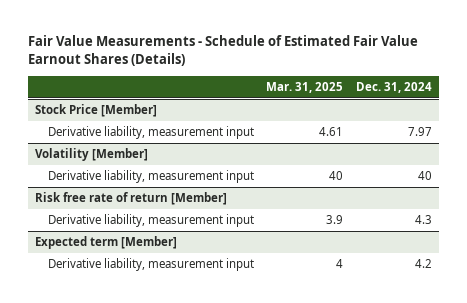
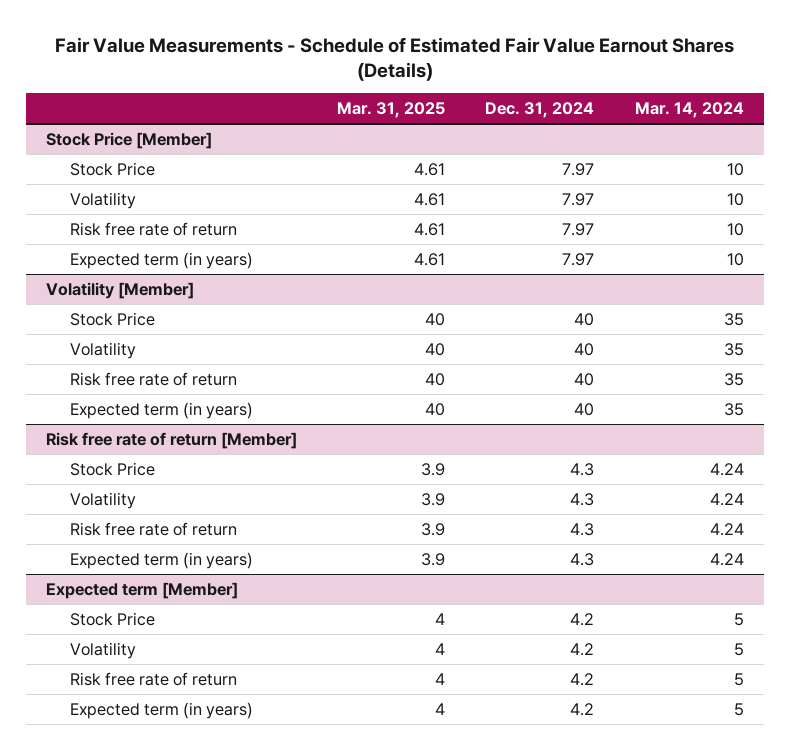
none -> [634,102,744,119] Mar. 14, 2024
[47,126,254,140] Derivative liability, measurement input -> [70,161,156,176] Stock Price
none -> [70,191,137,209] Volatility
none -> [70,221,238,236] Risk free rate of return
none -> [70,251,254,269] Expected term (in years)
[47,170,254,184] Derivative liability, measurement input -> [70,311,156,326] Stock Price
none -> [70,341,137,359] Volatility
none -> [70,371,238,386] Risk free rate of return
none -> [70,401,254,419] Expected term (in years)
[47,214,254,228] Derivative liability, measurement input -> [70,461,156,476] Stock Price
none -> [70,491,137,509] Volatility
none -> [70,521,238,536] Risk free rate of return
none -> [70,551,254,569] Expected term (in years)
[47,258,254,272] Derivative liability, measurement input -> [70,611,156,626] Stock Price
none -> [70,641,137,659] Volatility
none -> [70,671,238,686] Risk free rate of return
none -> [70,701,254,719] Expected term (in years)

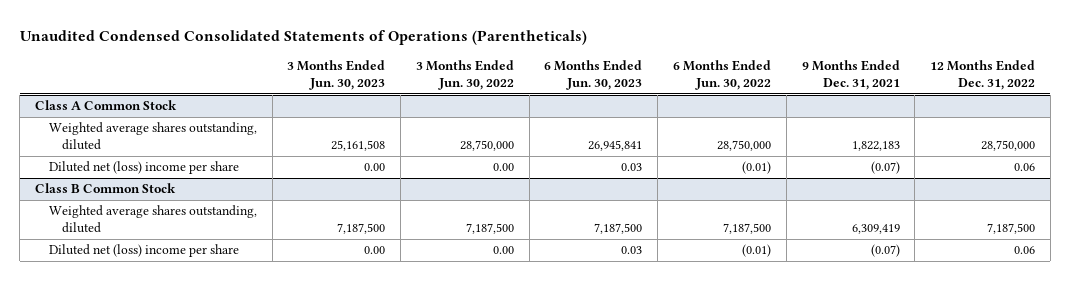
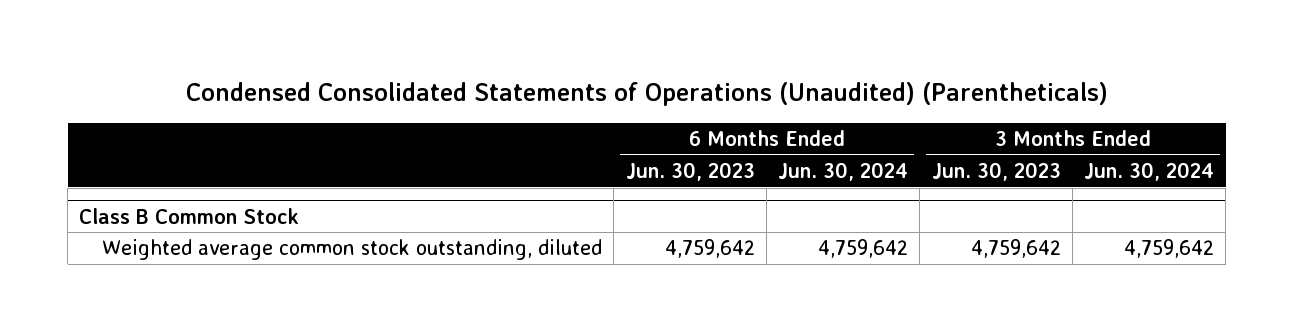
[19,30,587,46] Unaudited Condensed Consolidated Statements of Operations (Parentheticals) -> [185,81,1108,106] Condensed Consolidated Statements of Operations (Unaudited) (Parentheticals)
[415,60,514,91] 3 Months Ended Jun. 30, 2022 -> none
[673,60,772,91] 6 Months Ended Jun. 30, 2022 -> none
[801,60,900,91] 9 Months Ended Dec. 31, 2021 -> none
[930,60,1036,91] 12 Months Ended Dec. 31, 2022 -> none
none -> [778,161,909,181] Jun. 30, 2024
none -> [1084,161,1215,181] Jun. 30, 2024
[35,100,178,111] Class A Common Stock -> none
[48,122,257,151] Weighted average shares outstanding, diluted -> none
[48,161,239,175] Diluted net (loss) income per share -> none
[48,244,239,258] Diluted net (loss) income per share -> none
[48,205,257,234] Weighted average shares outstanding, diluted -> [102,239,603,261] Weighted average common stock outstanding, diluted
[337,223,386,235] 7,187,500 -> [970,239,1061,259] 4,759,642
[594,223,643,235] 7,187,500 -> [664,239,755,259] 4,759,642

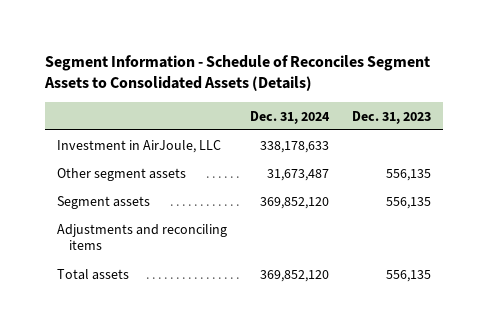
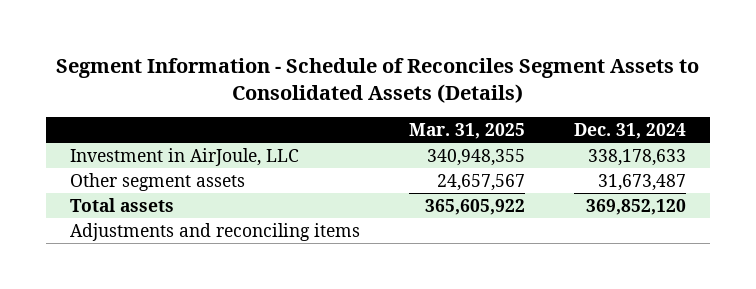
[352,110,432,124] Dec. 31, 2023 -> none
none -> [408,122,525,139] Mar. 31, 2025
[57,195,151,209] Segment assets -> none
[57,223,228,251] Adjustments and reconciling items -> [70,222,361,241] Adjustments and reconciling items

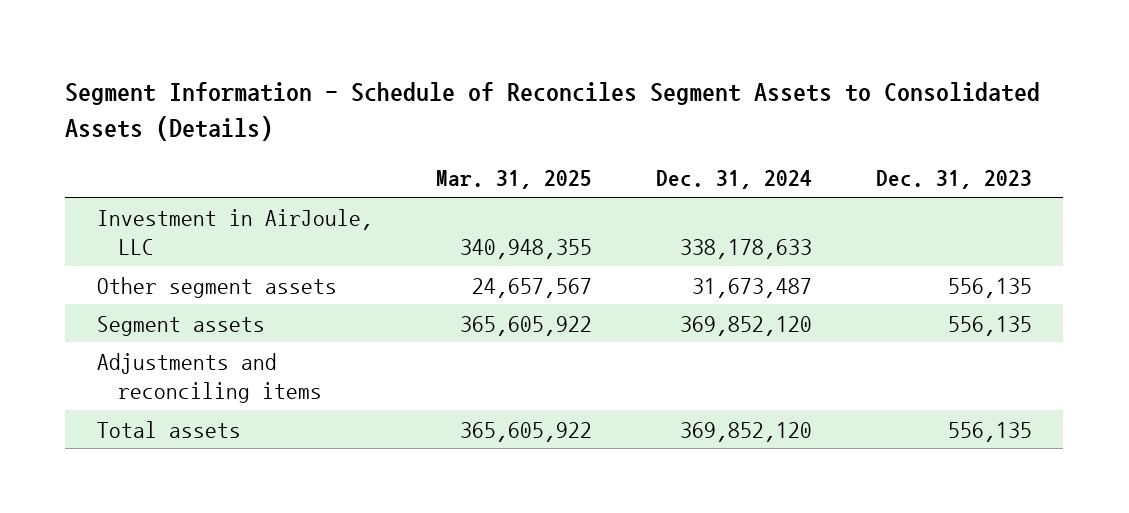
none -> [875,170,1032,190] Dec. 31, 2023
none -> [96,315,265,336] Segment assets
[70,197,175,212] Total assets -> [96,420,241,438] Total assets

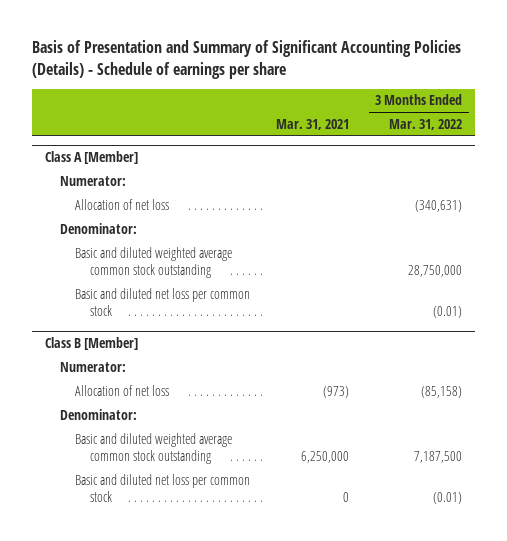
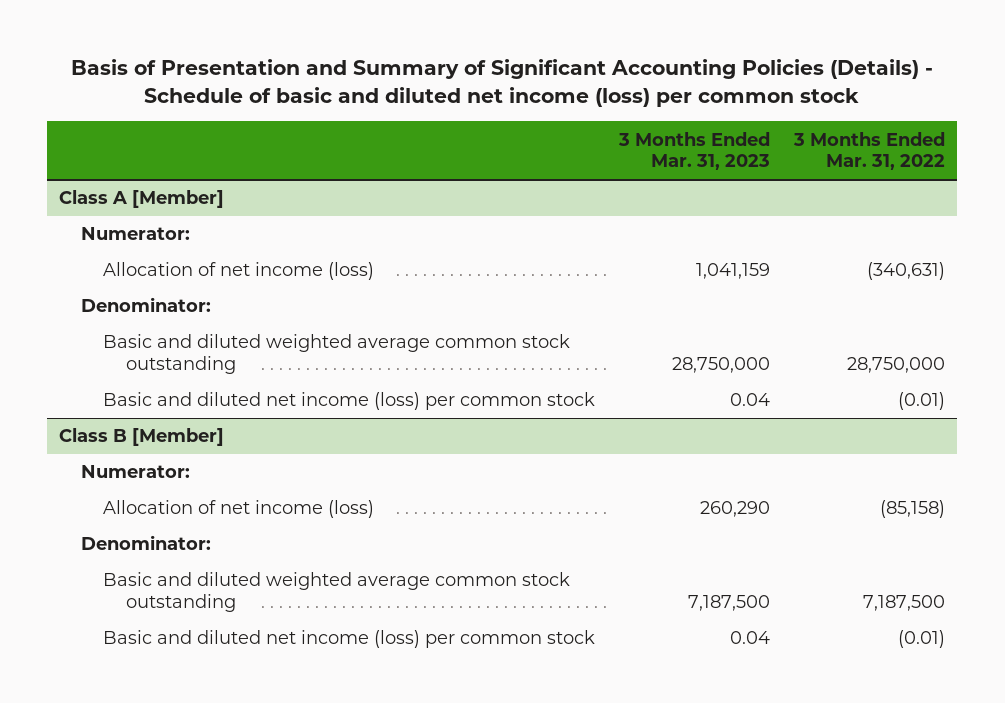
[31,40,461,79] Basis of Presentation and Summary of Significant Accounting Policies (Details) - Schedule of earnings per share -> [71,59,934,108] Basis of Presentation and Summary of Significant Accounting Policies (Details) - Schedule of basic and diluted net income (loss) per common stock
[276,118,350,130] Mar. 31, 2021 -> none
none -> [618,131,771,171] 3 Months Ended Mar. 31, 2023
[74,198,169,210] Allocation of net loss -> [103,262,375,281] Allocation of net income (loss)
[74,287,250,316] Basic and diluted net loss per common stock -> [103,392,596,411] Basic and diluted net income (loss) per common stock
[74,384,169,396] Allocation of net loss -> [103,500,375,519] Allocation of net income (loss)
[74,473,250,502] Basic and diluted net loss per common stock -> [103,630,596,649] Basic and diluted net income (loss) per common stock

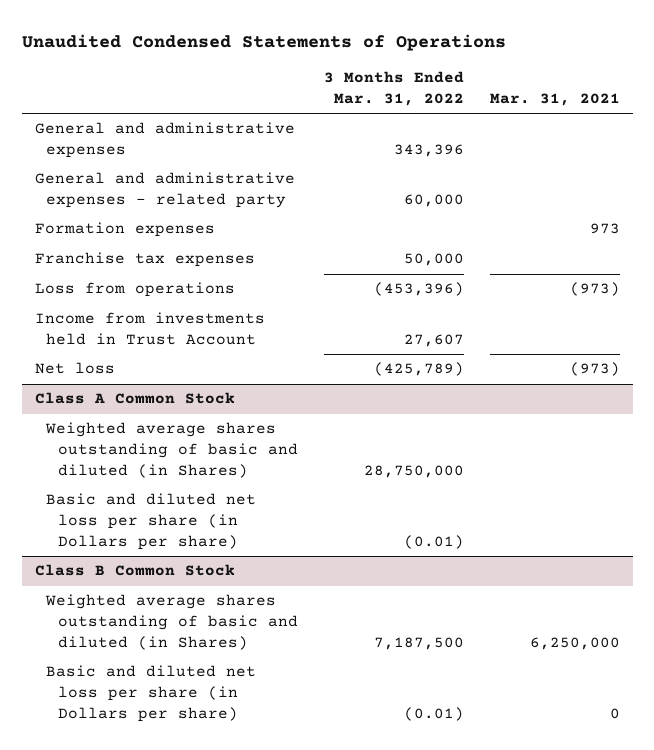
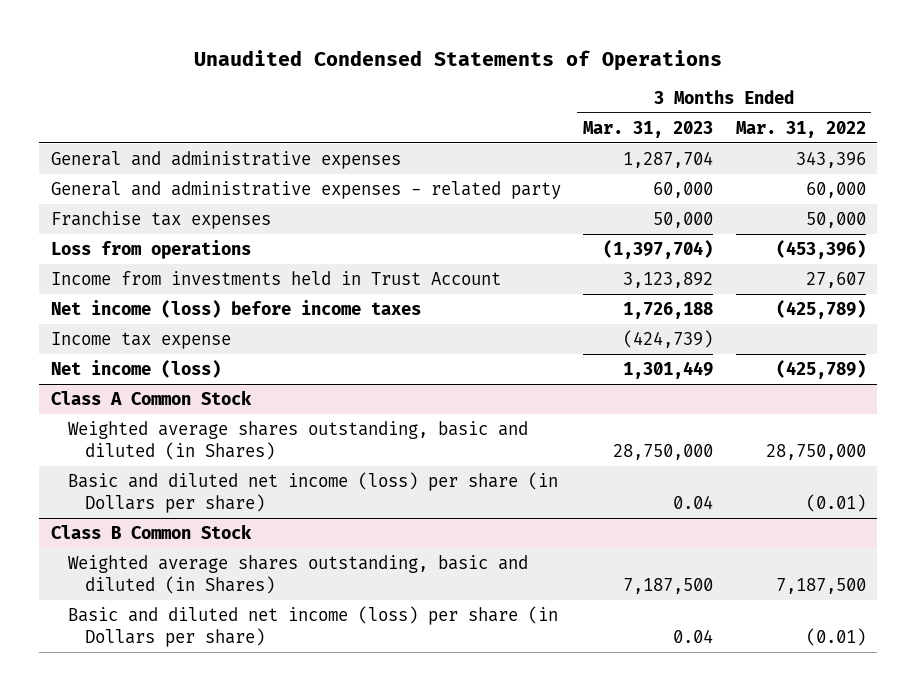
[489,93,620,107] Mar. 31, 2021 -> none
none -> [583,120,714,138] Mar. 31, 2023
[34,222,215,238] Formation expenses -> none
none -> [50,300,421,319] Net income (loss) before income taxes
none -> [50,332,231,350] Income tax expense
[34,362,115,375] Net loss -> [50,360,221,379] Net income (loss)
[45,422,298,479] Weighted average shares outstanding of basic and diluted (in Shares) -> [67,421,528,460] Weighted average shares outstanding, basic and diluted (in Shares)
[46,493,257,551] Basic and diluted net loss per share (in Dollars per share) -> [67,472,558,513] Basic and diluted net income (loss) per share (in Dollars per share)
[45,594,298,651] Weighted average shares outstanding of basic and diluted (in Shares) -> [67,555,528,594] Weighted average shares outstanding, basic and diluted (in Shares)
[46,665,257,723] Basic and diluted net loss per share (in Dollars per share) -> [67,606,558,647] Basic and diluted net income (loss) per share (in Dollars per share)

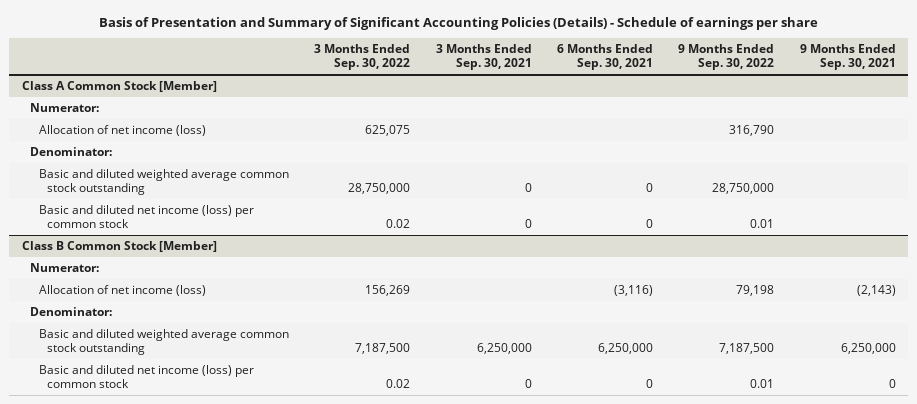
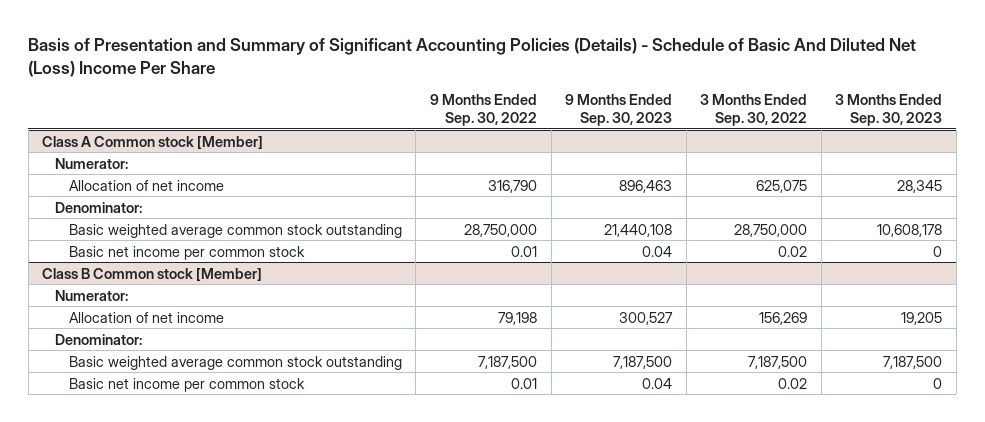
[98,16,818,30] Basis of Presentation and Summary of Significant Accounting Policies (Details) - Schedule of earnings per share -> [28,37,917,77] Basis of Presentation and Summary of Significant Accounting Policies (Details) - Schedule of Basic And Diluted Net (Loss) Income Per Share
[435,43,532,71] 3 Months Ended Sep. 30, 2021 -> none
[556,43,653,71] 6 Months Ended Sep. 30, 2021 -> none
[799,43,896,71] 9 Months Ended Sep. 30, 2021 -> none
none -> [565,93,673,126] 9 Months Ended Sep. 30, 2023
none -> [835,93,943,126] 3 Months Ended Sep. 30, 2023
[21,81,217,93] Class A Common Stock [Member] -> [42,135,264,149] Class A Common stock [Member]
[38,125,206,137] Allocation of net income (loss) -> [68,179,224,191] Allocation of net income
[38,169,289,196] Basic and diluted weighted average common stock outstanding -> [68,223,402,238] Basic weighted average common stock outstanding
[38,205,254,229] Basic and diluted net income (loss) per common stock -> [68,245,305,260] Basic net income per common stock
[21,241,217,253] Class B Common Stock [Member] -> [42,267,263,281] Class B Common stock [Member]
[38,285,206,297] Allocation of net income (loss) -> [68,311,224,323] Allocation of net income
[38,329,289,356] Basic and diluted weighted average common stock outstanding -> [68,355,402,370] Basic weighted average common stock outstanding
[38,365,254,389] Basic and diluted net income (loss) per common stock -> [68,377,305,392] Basic net income per common stock

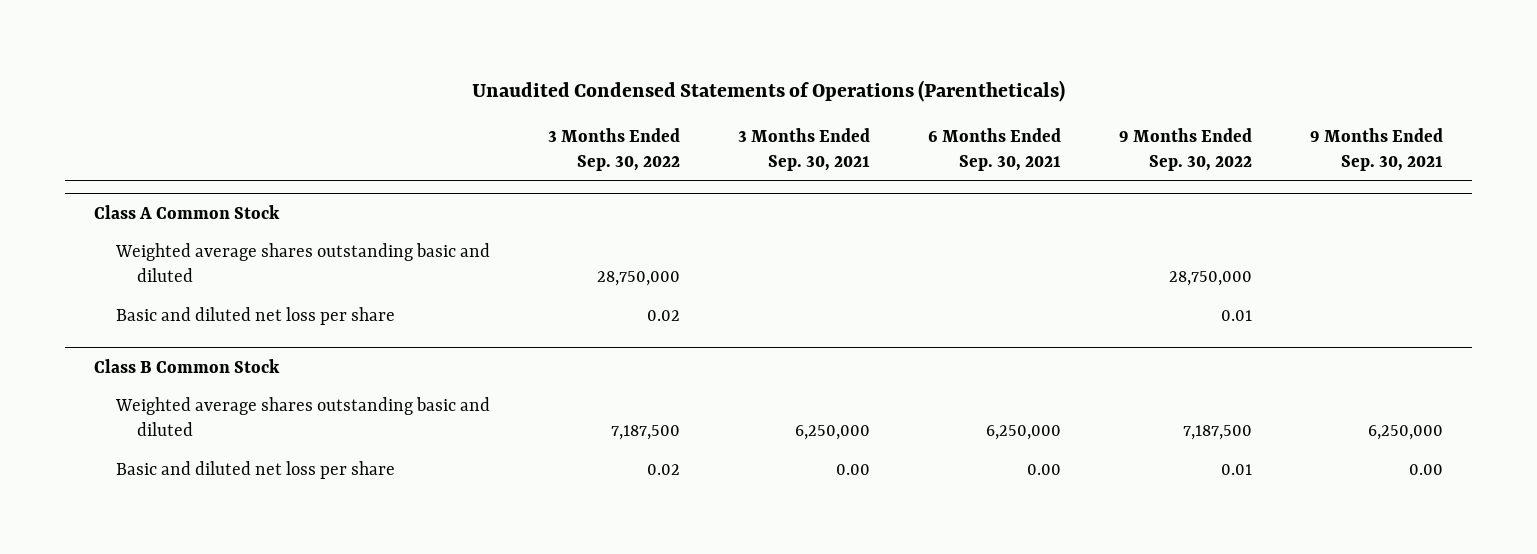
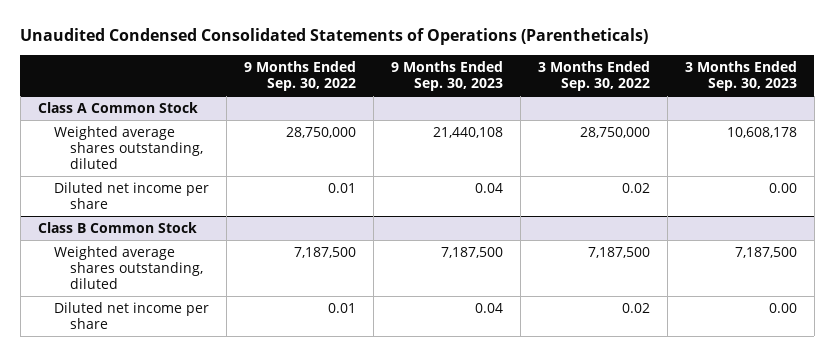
[471,79,1065,102] Unaudited Condensed Statements of Operations (Parentheticals) -> [20,28,649,46] Unaudited Condensed Consolidated Statements of Operations (Parentheticals)
[737,127,870,171] 3 Months Ended Sep. 30, 2021 -> none
[927,127,1061,171] 6 Months Ended Sep. 30, 2021 -> none
[1309,127,1443,171] 9 Months Ended Sep. 30, 2021 -> none
none -> [390,61,503,92] 9 Months Ended Sep. 30, 2023
none -> [684,61,797,92] 3 Months Ended Sep. 30, 2023
[114,243,490,283] Weighted average shares outstanding basic and diluted -> [53,125,204,170] Weighted average shares outstanding, diluted
[115,307,395,326] Basic and diluted net loss per share -> [53,181,209,210] Diluted net income per share
[114,397,490,437] Weighted average shares outstanding basic and diluted -> [53,245,204,290] Weighted average shares outstanding, diluted
[115,461,395,480] Basic and diluted net loss per share -> [53,301,209,330] Diluted net income per share

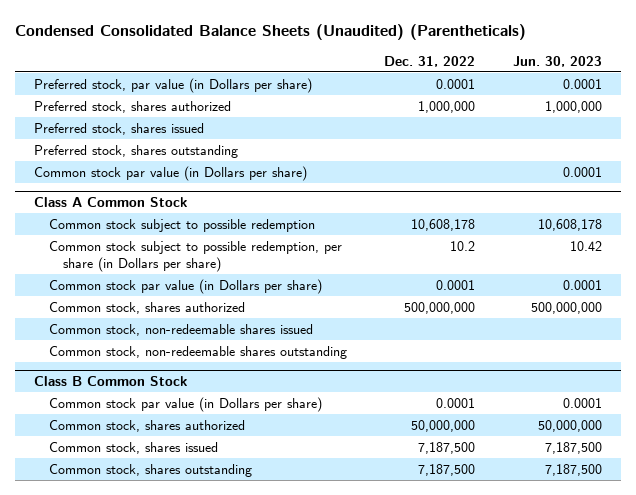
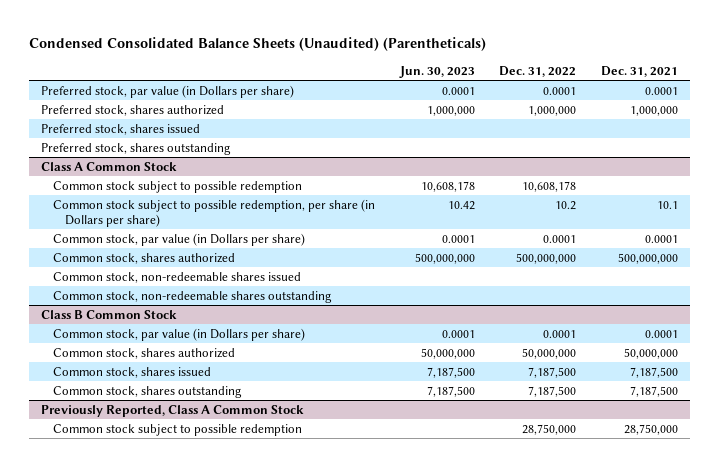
none -> [600,65,678,77] Dec. 31, 2021
[33,165,307,181] Common stock par value (in Dollars per share) -> none
[48,278,322,294] Common stock par value (in Dollars per share) -> [52,232,305,246] Common stock, par value (in Dollars per share)
[48,396,322,412] Common stock par value (in Dollars per share) -> [52,327,305,341] Common stock, par value (in Dollars per share)
none -> [40,404,304,417] Previously Reported, Class A Common Stock
none -> [52,423,302,436] Common stock subject to possible redemption

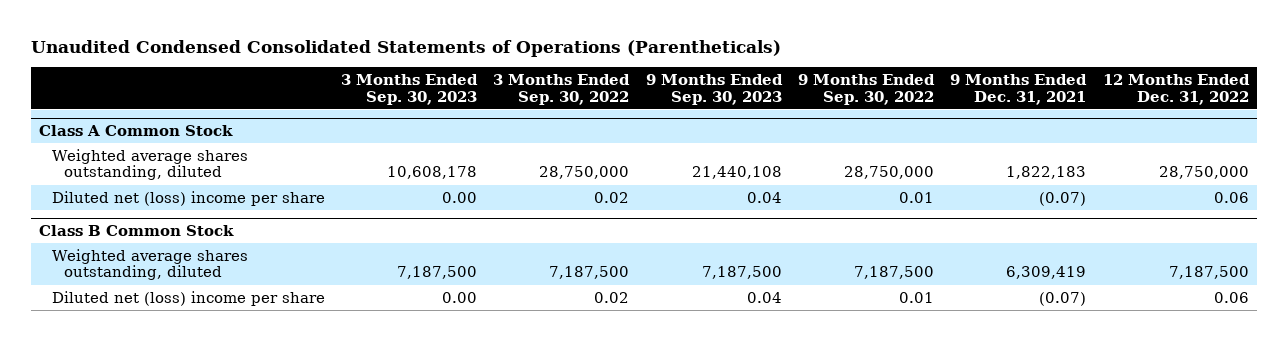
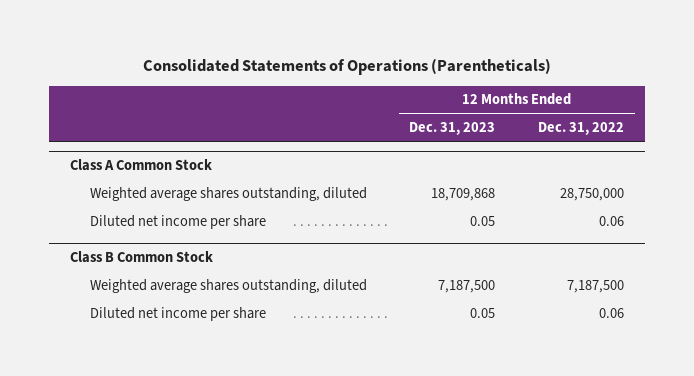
[30,39,781,57] Unaudited Condensed Consolidated Statements of Operations (Parentheticals) -> [143,58,552,76] Consolidated Statements of Operations (Parentheticals)
[340,73,478,105] 3 Months Ended Sep. 30, 2023 -> none
[493,73,631,105] 3 Months Ended Sep. 30, 2022 -> none
[645,73,783,105] 9 Months Ended Sep. 30, 2023 -> none
[797,73,935,105] 9 Months Ended Sep. 30, 2022 -> none
[950,73,1088,105] 9 Months Ended Dec. 31, 2021 -> none
none -> [409,122,496,136] Dec. 31, 2023
[51,190,325,206] Diluted net (loss) income per share -> [89,214,266,229] Diluted net income per share
[51,290,325,306] Diluted net (loss) income per share -> [89,306,266,321] Diluted net income per share

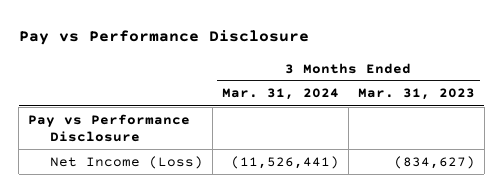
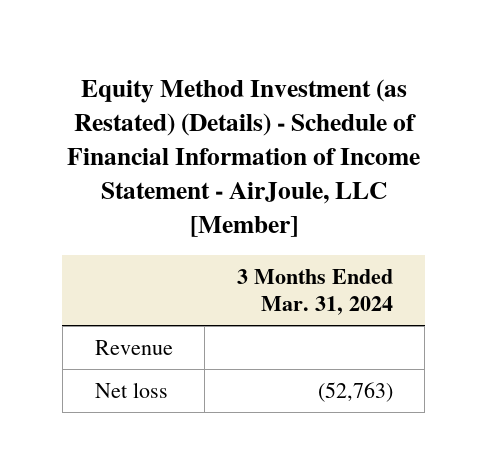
[18,30,309,46] Pay vs Performance Disclosure -> [66,78,420,238] Equity Method Investment (as Restated) (Details) - Schedule of Financial Information of Income Statement - AirJoule, LLC [Member]
[357,88,475,101] Mar. 31, 2023 -> none
[28,113,191,143] Pay vs Performance Disclosure -> none
none -> [94,339,173,355] Revenue
[49,155,203,169] Net Income (Loss) -> [94,381,168,398] Net loss
[230,155,339,169] (11,526,441) -> [317,381,393,402] (52,763)

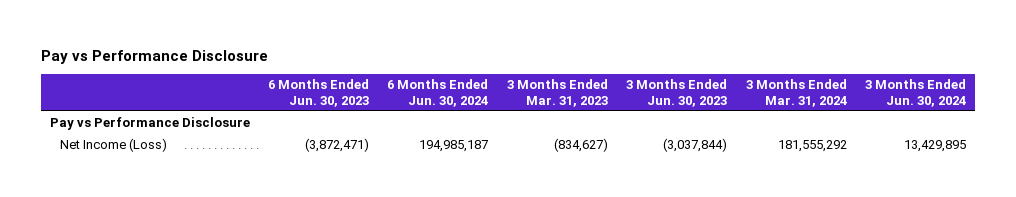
[66,78,420,238] Equity Method Investment (as Restated) (Details) - Schedule of Financial Information of Income Statement - AirJoule, LLC [Member] -> [40,49,268,64] Pay vs Performance Disclosure
none -> [268,79,370,107] 6 Months Ended Jun. 30, 2023
none -> [387,79,489,107] 6 Months Ended Jun. 30, 2024
none -> [506,79,608,107] 3 Months Ended Mar. 31, 2023
none -> [626,79,728,107] 3 Months Ended Jun. 30, 2023
none -> [864,79,966,107] 3 Months Ended Jun. 30, 2024
[94,339,173,355] Revenue -> none
none -> [49,117,250,131] Pay vs Performance Disclosure
[94,381,168,398] Net loss -> [60,138,168,153] Net Income (Loss)
[317,381,393,402] (52,763) -> [777,140,847,153] 181,555,292

